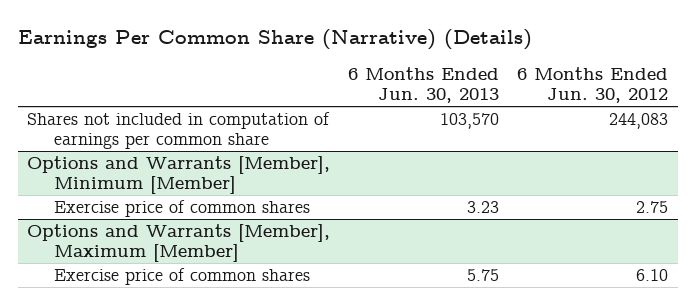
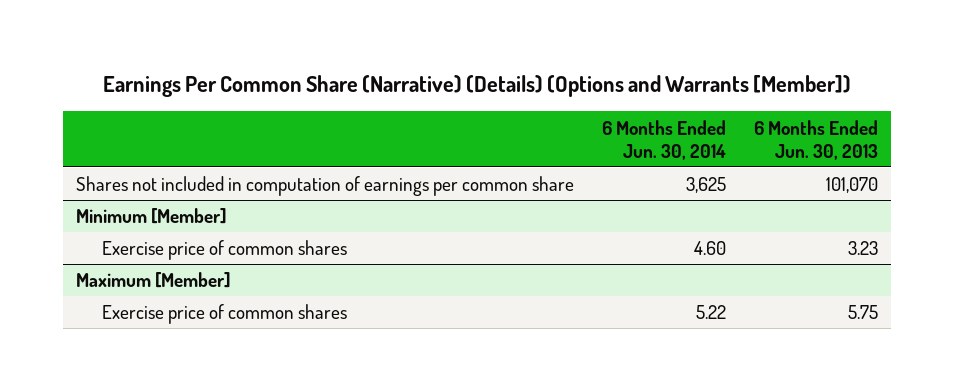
[17,29,532,51] Earnings Per Common Share (Narrative) (Details) -> [102,75,851,98] Earnings Per Common Share (Narrative) (Details) (Options and Warrants [Member])
[517,66,669,103] 6 Months Ended Jun. 30, 2012 -> none
none -> [601,119,726,160] 6 Months Ended Jun. 30, 2014
[26,156,330,195] Options and Warrants [Member], Minimum [Member] -> none
[440,113,500,130] 103,570 -> [825,177,878,194] 101,070
none -> [76,208,228,225] Minimum [Member]
[26,224,330,263] Options and Warrants [Member], Maximum [Member] -> none
none -> [76,272,232,289] Maximum [Member]

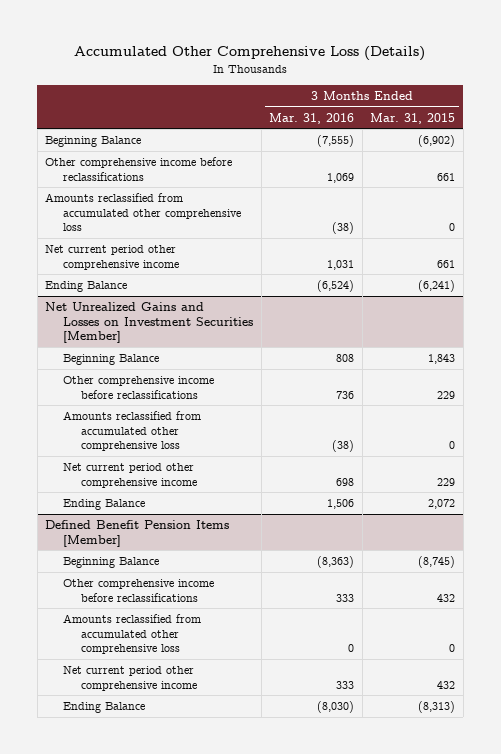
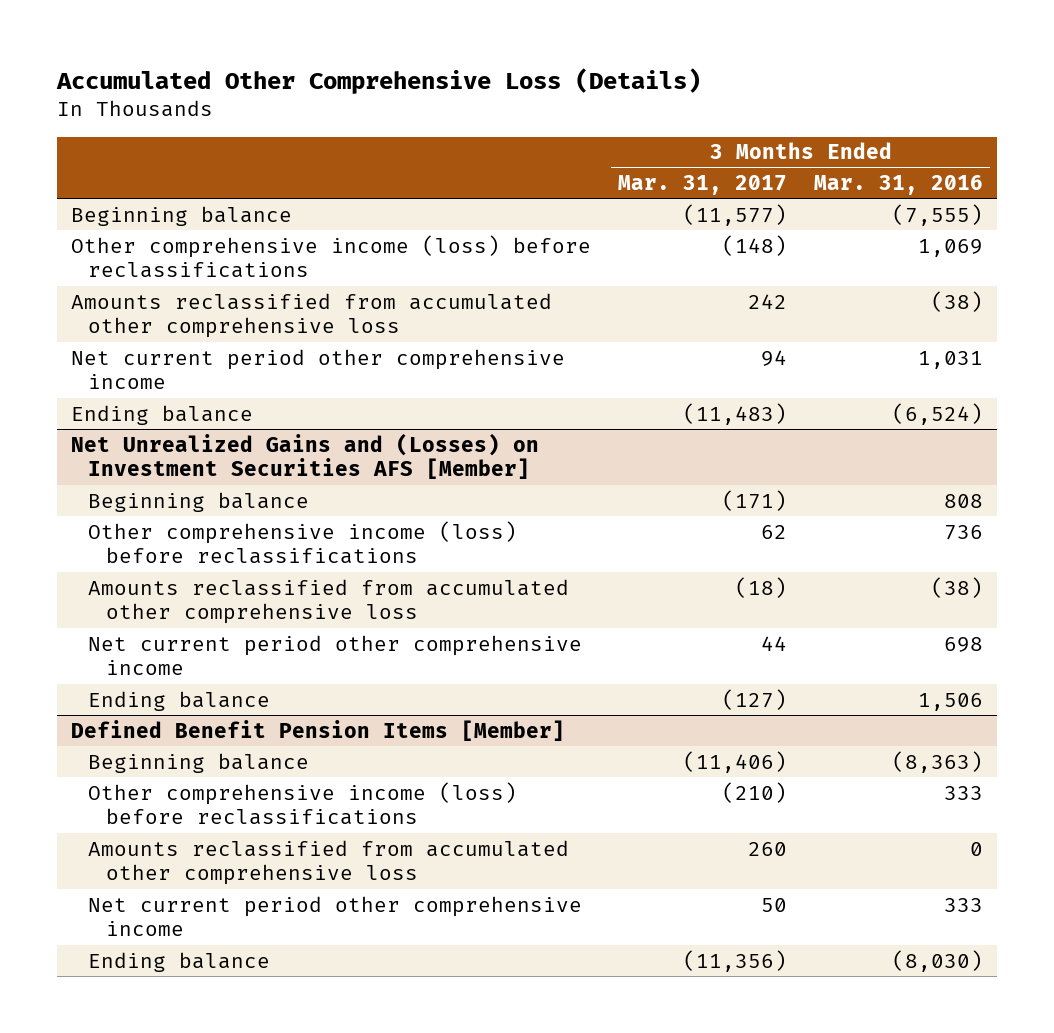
[370,112,456,124] Mar. 31, 2015 -> none
none -> [617,174,787,195] Mar. 31, 2017
[45,136,142,148] Beginning Balance -> [70,205,292,226] Beginning balance
[45,157,233,181] Other comprehensive income before reclassifications -> [70,234,591,279] Other comprehensive income (loss) before reclassifications
[45,281,128,293] Ending Balance -> [70,404,253,425] Ending balance
[45,302,254,343] Net Unrealized Gains and Losses on Investment Securities [Member] -> [70,432,539,480] Net Unrealized Gains and (Losses) on Investment Securities AFS [Member]
[63,354,160,366] Beginning Balance -> [88,491,310,512] Beginning balance
[63,376,215,399] Other comprehensive income before reclassifications -> [88,520,518,565] Other comprehensive income (loss) before reclassifications
[63,499,146,511] Ending Balance -> [88,690,271,711] Ending balance
[63,557,160,569] Beginning Balance -> [88,752,310,773] Beginning balance
[63,579,215,602] Other comprehensive income before reclassifications -> [88,781,518,826] Other comprehensive income (loss) before reclassifications
[63,702,146,714] Ending Balance -> [88,951,271,972] Ending balance

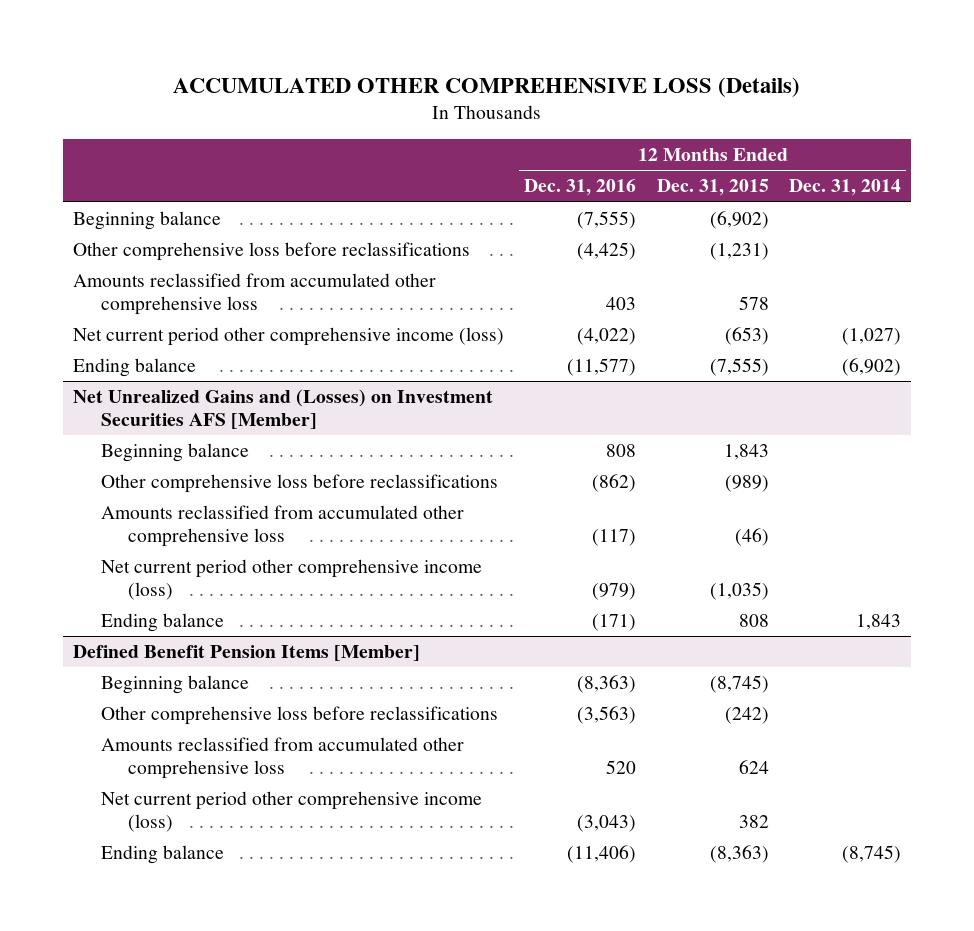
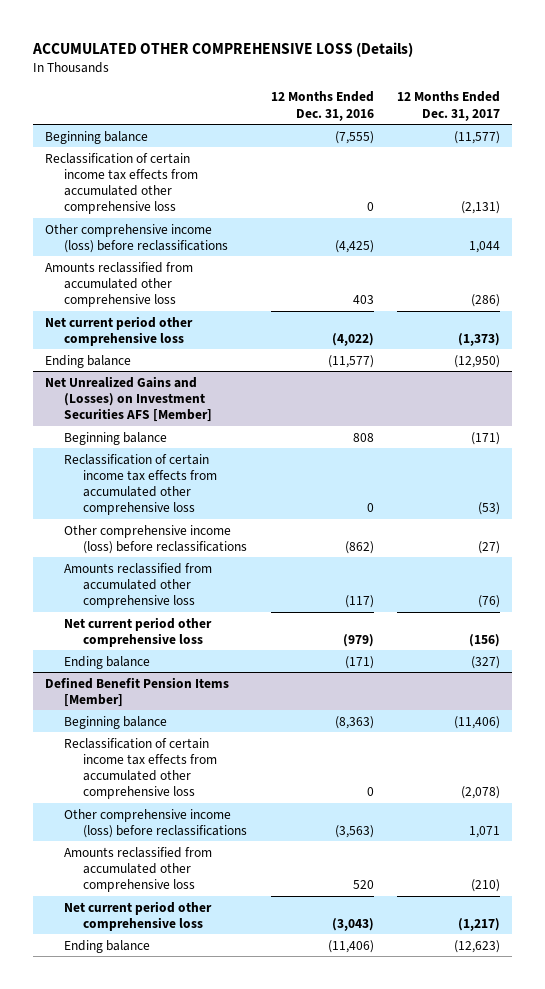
[656,179,769,197] Dec. 31, 2015 -> none
[788,179,901,197] Dec. 31, 2014 -> none
none -> [397,91,501,121] 12 Months Ended Dec. 31, 2017
none -> [44,152,198,215] Reclassification of certain income tax effects from accumulated other comprehensive loss
[73,242,471,262] Other comprehensive loss before reclassifications -> [44,223,228,253] Other comprehensive income (loss) before reclassifications
[73,327,505,347] Net current period other comprehensive income (loss) -> [44,315,193,346] Net current period other comprehensive loss
none -> [63,453,217,516] Reclassification of certain income tax effects from accumulated other comprehensive loss
[100,474,498,494] Other comprehensive loss before reclassifications -> [63,524,247,554] Other comprehensive income (loss) before reclassifications
[100,559,482,601] Net current period other comprehensive income (loss) -> [63,616,212,647] Net current period other comprehensive loss
none -> [63,737,217,800] Reclassification of certain income tax effects from accumulated other comprehensive loss
[100,706,498,726] Other comprehensive loss before reclassifications -> [63,808,247,838] Other comprehensive income (loss) before reclassifications
[100,791,482,833] Net current period other comprehensive income (loss) -> [63,900,212,931] Net current period other comprehensive loss

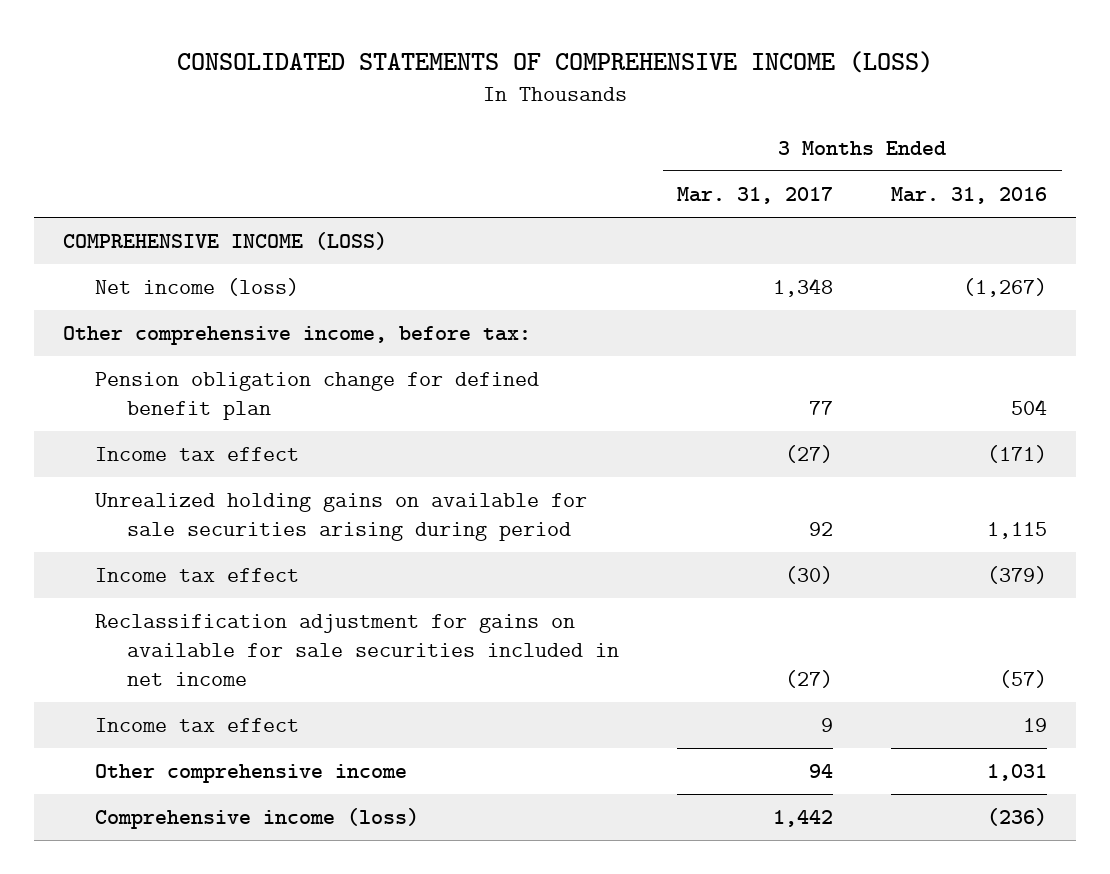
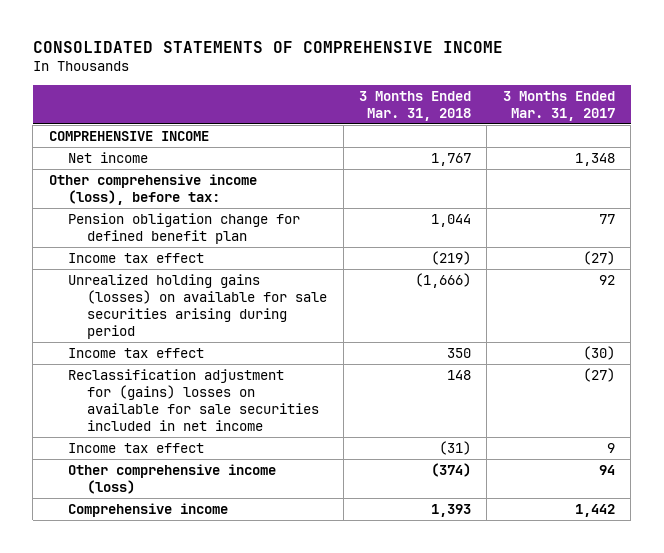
[177,51,934,74] CONSOLIDATED STATEMENTS OF COMPREHENSIVE INCOME (LOSS) -> [32,41,503,54] CONSOLIDATED STATEMENTS OF COMPREHENSIVE INCOME
[891,187,1048,205] Mar. 31, 2016 -> none
none -> [359,90,472,121] 3 Months Ended Mar. 31, 2018
[62,232,387,251] COMPREHENSIVE INCOME (LOSS) -> [48,130,209,141] COMPREHENSIVE INCOME
[95,278,300,297] Net income (loss) -> [67,151,148,163] Net income
[62,326,531,346] Other comprehensive income, before tax: -> [48,173,257,205] Other comprehensive income (loss), before tax:
[95,493,588,541] Unrealized holding gains on available for sale securities arising during period -> [67,273,328,339] Unrealized holding gains (losses) on available for sale securities arising during period
[95,614,620,686] Reclassification adjustment for gains on available for sale securities included in net income -> [67,368,320,431] Reclassification adjustment for (gains) losses on available for sale securities included in net income
[95,764,408,784] Other comprehensive income -> [67,463,276,494] Other comprehensive income (loss)
[95,808,420,830] Comprehensive income (loss) -> [67,502,228,517] Comprehensive income

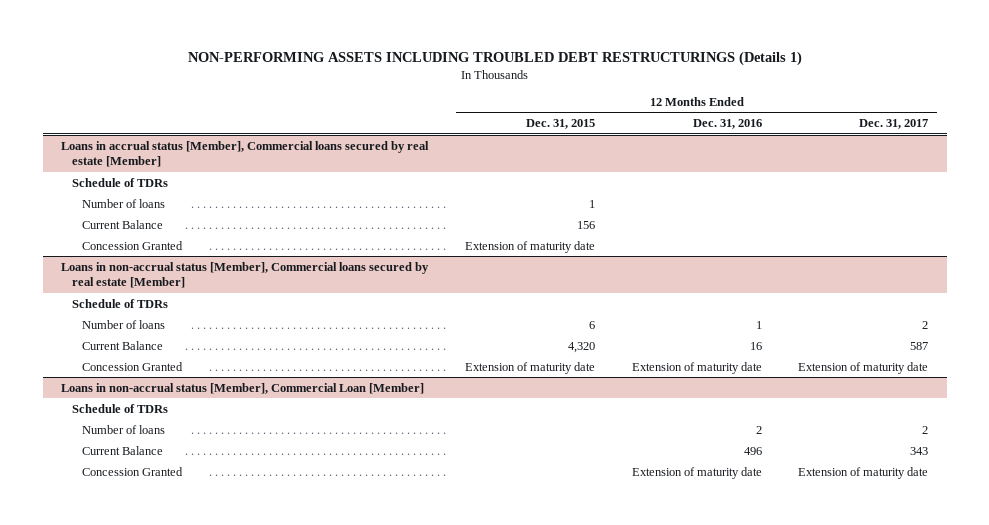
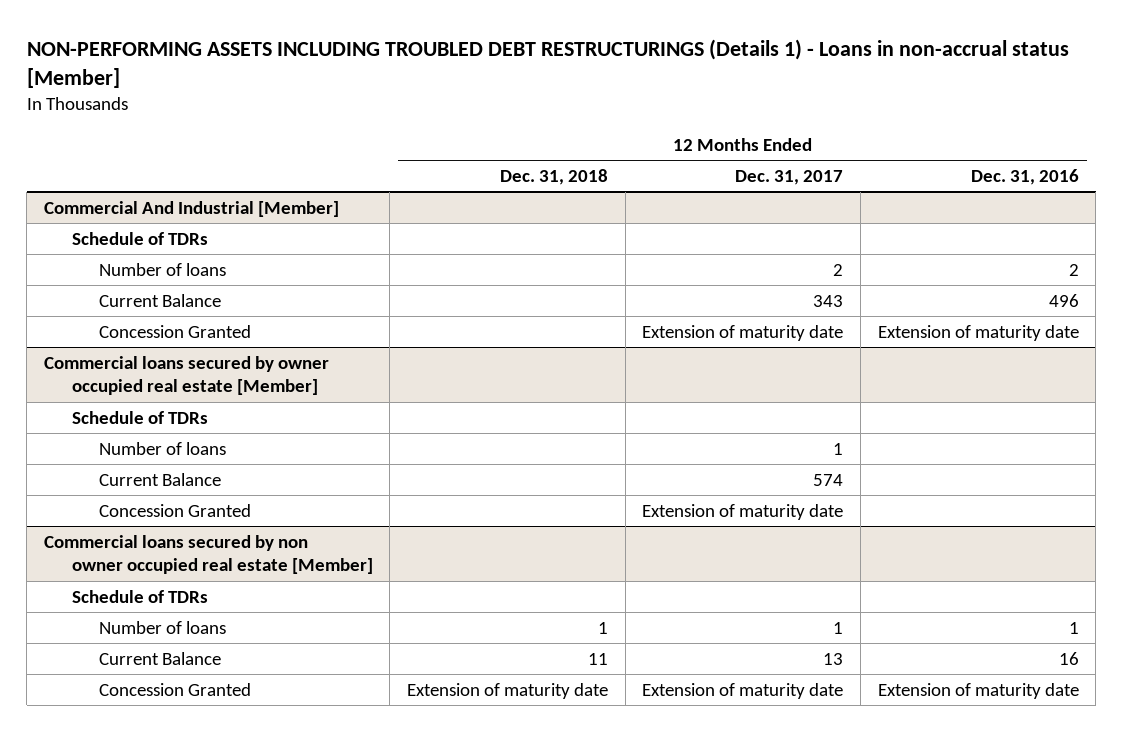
[187,50,802,66] NON-PERFORMING ASSETS INCLUDING TROUBLED DEBT RESTRUCTURINGS (Details 1) -> [26,38,1069,89] NON-PERFORMING ASSETS INCLUDING TROUBLED DEBT RESTRUCTURINGS (Details 1) - Loans in non-accrual status [Member]
[525,119,595,130] Dec. 31, 2015 -> none
none -> [499,168,608,185] Dec. 31, 2018
[61,140,430,167] Loans in accrual status [Member], Commercial loans secured by real estate [Member] -> none
[71,177,168,187] Schedule of TDRs -> none
[82,198,166,208] Number of loans -> none
[82,219,164,229] Current Balance -> none
[82,240,184,250] Concession Granted -> none
[61,261,430,288] Loans in non-accrual status [Member], Commercial loans secured by real estate [Member] -> none
[71,298,168,308] Schedule of TDRs -> none
[82,319,166,329] Number of loans -> none
[82,340,164,350] Current Balance -> none
[82,361,184,371] Concession Granted -> none
[61,382,425,394] Loans in non-accrual status [Member], Commercial Loan [Member] -> none
none -> [43,200,339,217] Commercial And Industrial [Member]
none -> [43,355,329,396] Commercial loans secured by owner occupied real estate [Member]
none -> [71,410,208,424] Schedule of TDRs
none -> [99,441,227,455] Number of loans
none -> [99,472,222,486] Current Balance
none -> [99,503,252,517] Concession Granted
none -> [43,534,373,575] Commercial loans secured by non owner occupied real estate [Member]
none -> [71,589,208,603] Schedule of TDRs
none -> [99,620,227,634] Number of loans
none -> [99,651,222,665] Current Balance
none -> [99,682,252,696] Concession Granted

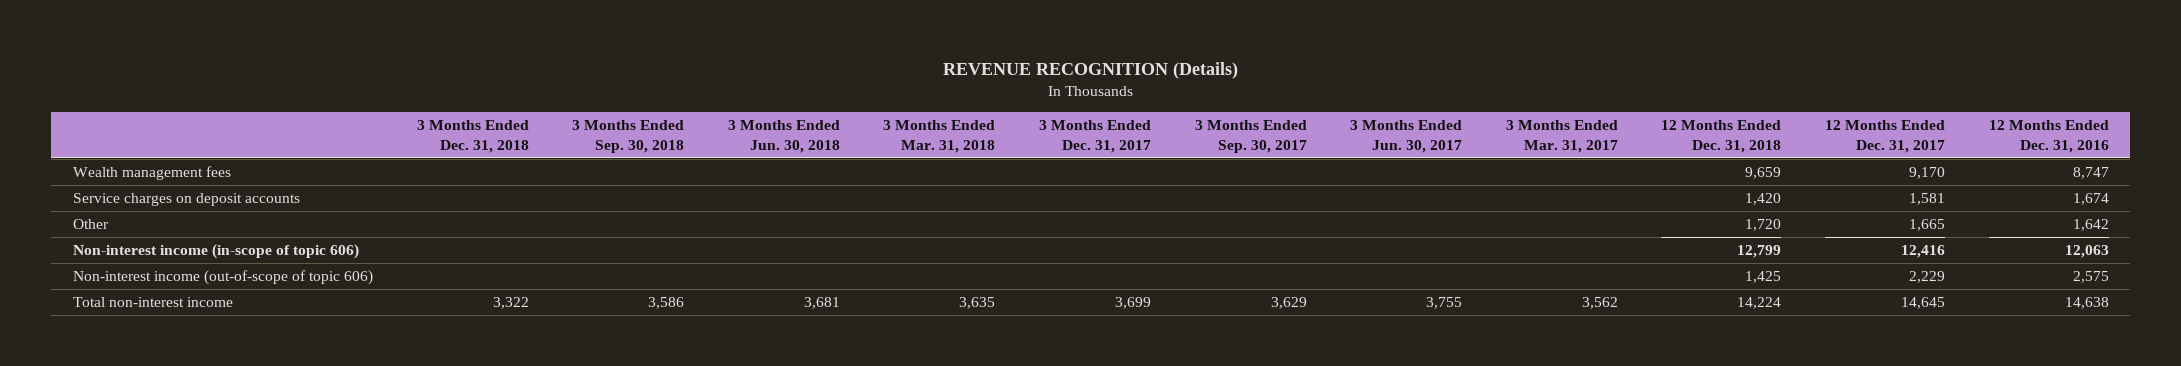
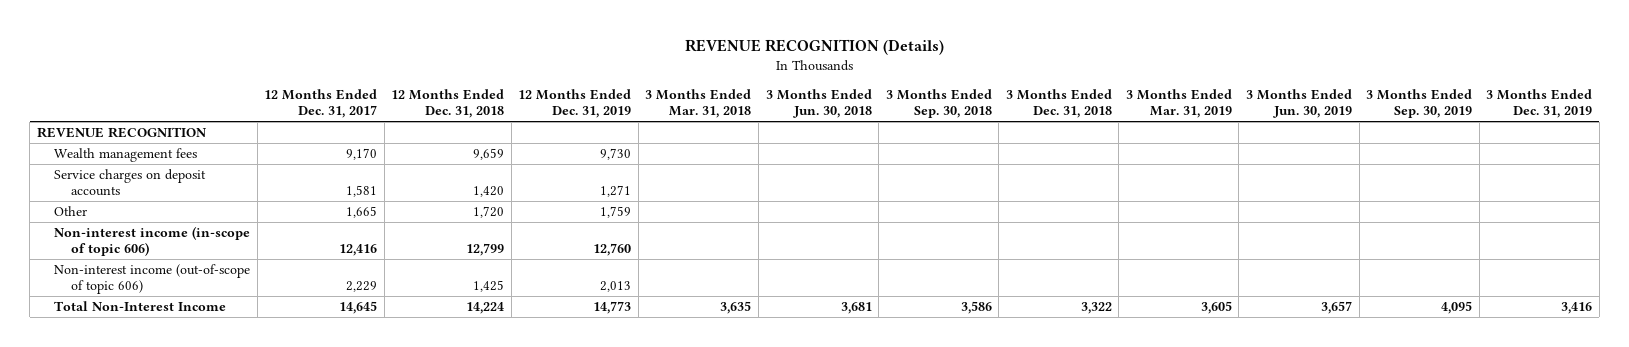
[1038,119,1151,153] 3 Months Ended Dec. 31, 2017 -> none
[1194,119,1307,153] 3 Months Ended Sep. 30, 2017 -> none
[1350,119,1463,153] 3 Months Ended Jun. 30, 2017 -> none
[1505,119,1618,153] 3 Months Ended Mar. 31, 2017 -> none
[1988,119,2109,153] 12 Months Ended Dec. 31, 2016 -> none
none -> [518,88,632,118] 12 Months Ended Dec. 31, 2019
none -> [1125,88,1232,118] 3 Months Ended Mar. 31, 2019
none -> [1246,88,1353,118] 3 Months Ended Jun. 30, 2019
none -> [1366,88,1473,118] 3 Months Ended Sep. 30, 2019
none -> [1486,88,1593,118] 3 Months Ended Dec. 31, 2019
none -> [36,127,207,139] REVENUE RECOGNITION
[72,297,233,308] Total non-interest income -> [54,301,227,312] Total Non-Interest Income

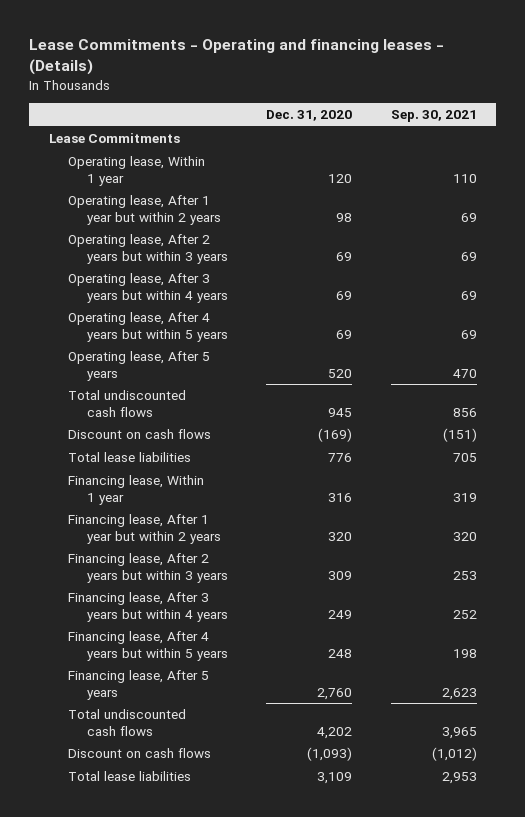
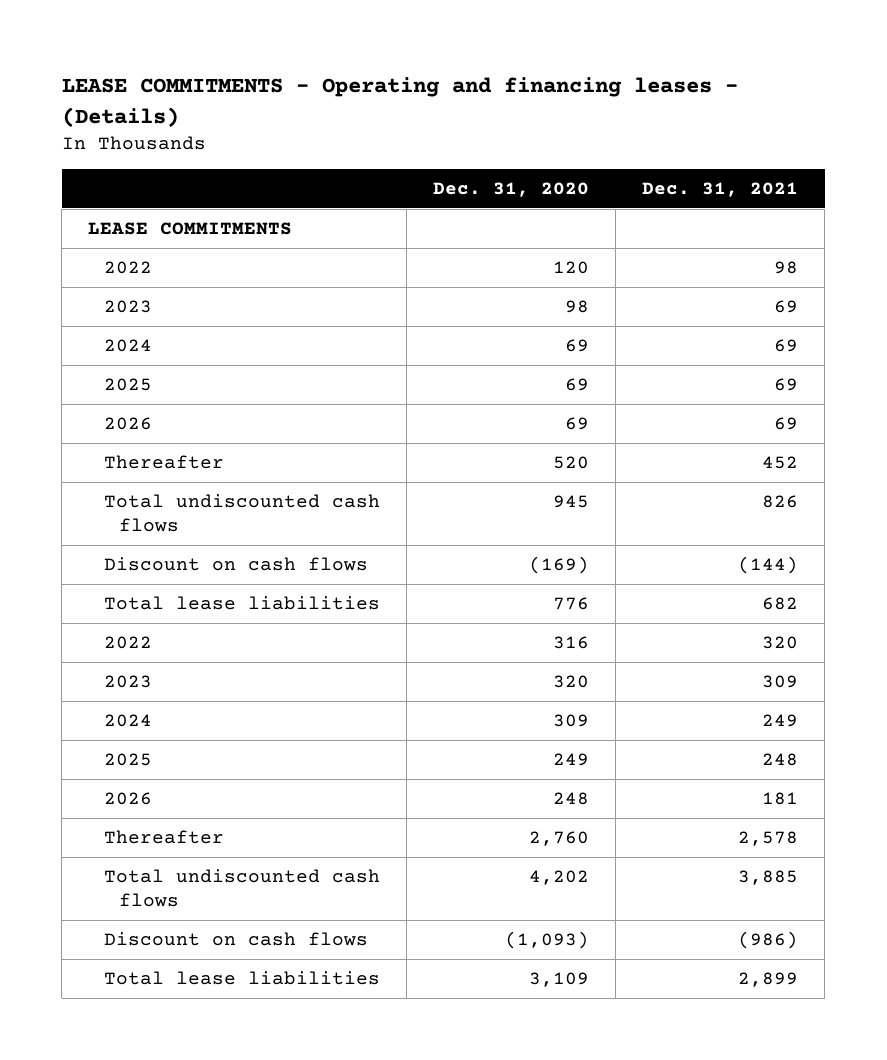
[29,39,445,76] Lease Commitments - Operating and financing leases - (Details) -> [61,77,738,127] LEASE COMMITMENTS - Operating and financing leases - (Details)
[390,110,477,123] Sep. 30, 2021 -> none
none -> [642,181,799,197] Dec. 31, 2021
[48,133,180,144] Lease Commitments -> [88,222,293,236] LEASE COMMITMENTS
[67,156,205,186] Operating lease, Within 1 year -> [103,261,152,275] 2022
[67,195,221,225] Operating lease, After 1 year but within 2 years -> [103,300,152,314] 2023
[67,234,228,264] Operating lease, After 2 years but within 3 years -> [103,339,152,353] 2024
[67,273,228,303] Operating lease, After 3 years but within 4 years -> [103,378,152,392] 2025
[67,312,228,342] Operating lease, After 4 years but within 5 years -> [103,417,152,431] 2026
[67,351,210,381] Operating lease, After 5 years -> [103,455,224,470] Thereafter
[67,475,204,505] Financing lease, Within 1 year -> [103,636,152,650] 2022
[67,514,221,544] Financing lease, After 1 year but within 2 years -> [103,675,152,689] 2023
[67,553,228,583] Financing lease, After 2 years but within 3 years -> [103,714,152,728] 2024
[67,592,228,622] Financing lease, After 3 years but within 4 years -> [103,753,152,767] 2025
[67,631,228,661] Financing lease, After 4 years but within 5 years -> [103,792,152,806] 2026
[67,670,209,700] Financing lease, After 5 years -> [103,830,224,845] Thereafter

